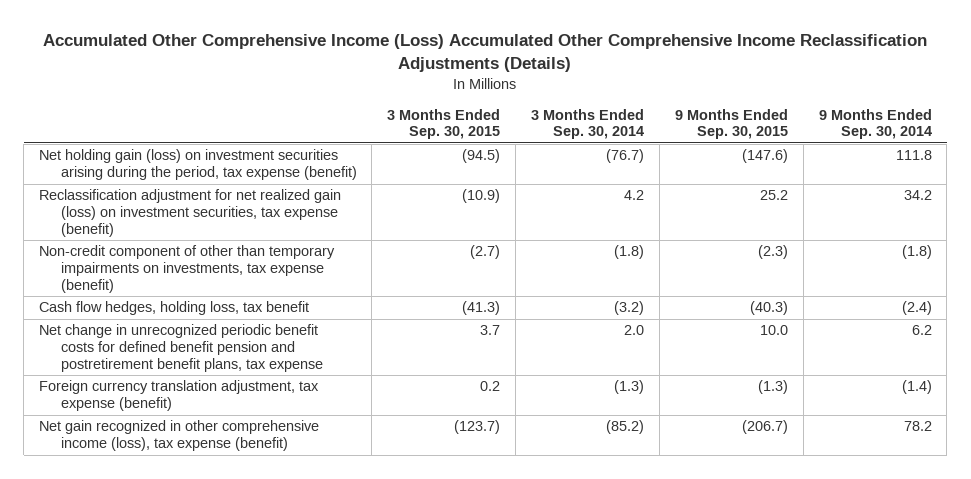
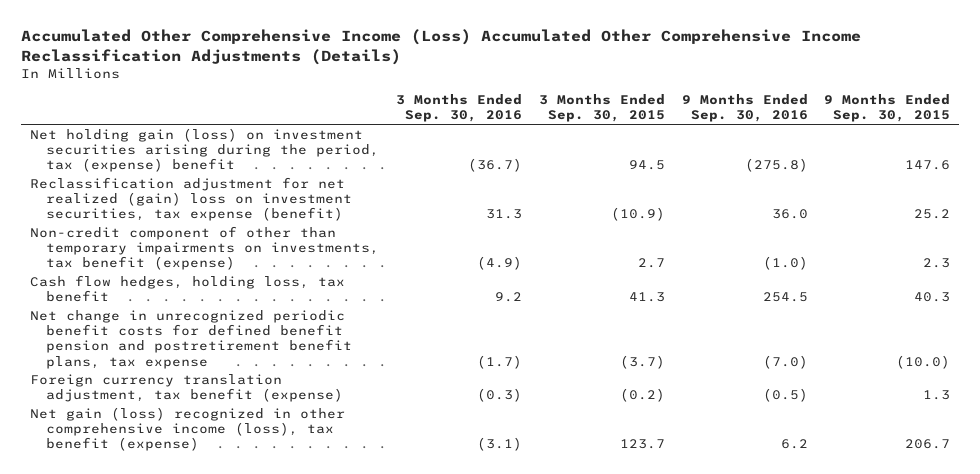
[531,108,645,140] 3 Months Ended Sep. 30, 2014 -> none
[818,108,932,140] 9 Months Ended Sep. 30, 2014 -> none
none -> [395,94,522,123] 3 Months Ended Sep. 30, 2016
none -> [681,94,808,123] 9 Months Ended Sep. 30, 2016
[38,149,357,181] Net holding gain (loss) on investment securities arising during the period, tax expense (benefit) -> [29,127,379,173] Net holding gain (loss) on investment securities arising during the period, tax (expense) benefit
[462,149,501,164] (94.5) -> [628,160,665,171] 94.5
[741,149,788,164] (147.6) -> [905,160,951,171] 147.6
[38,189,341,237] Reclassification adjustment for net realized gain (loss) on investment securities, tax expense (benefit) -> [29,176,352,222] Reclassification adjustment for net realized (gain) loss on investment securities, tax expense (benefit)
[38,245,335,293] Non-credit component of other than temporary impairments on investments, tax expense (benefit) -> [29,225,379,271] Non-credit component of other than temporary impairments on investments, tax benefit (expense)
[470,245,501,260] (2.7) -> [637,258,665,269] 2.7
[757,245,788,260] (2.3) -> [923,258,951,269] 2.3
[462,301,501,316] (41.3) -> [628,292,665,303] 41.3
[749,301,788,316] (40.3) -> [914,292,951,303] 40.3
[480,325,501,336] 3.7 -> [619,354,665,369] (3.7)
[759,325,788,336] 10.0 -> [896,354,951,369] (10.0)
[38,380,319,412] Foreign currency translation adjustment, tax expense (benefit) -> [29,373,343,403] Foreign currency translation adjustment, tax benefit (expense)
[480,381,501,392] 0.2 -> [619,388,665,403] (0.2)
[757,380,788,395] (1.3) -> [923,390,951,401] 1.3
[38,420,319,452] Net gain recognized in other comprehensive income (loss), tax expense (benefit) -> [29,406,345,452] Net gain (loss) recognized in other comprehensive income (loss), tax benefit (expense)
[454,420,501,435] (123.7) -> [619,439,665,450] 123.7
[741,420,788,435] (206.7) -> [905,439,951,450] 206.7

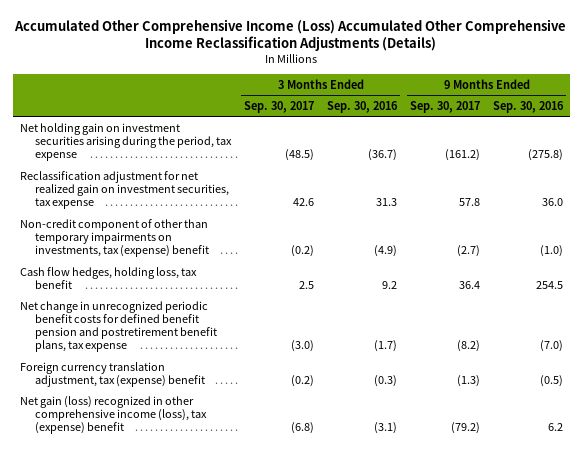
[538,94,665,123] 3 Months Ended Sep. 30, 2015 -> none
[824,94,951,123] 9 Months Ended Sep. 30, 2015 -> none
none -> [244,100,315,113] Sep. 30, 2017
none -> [410,100,481,113] Sep. 30, 2017
[29,127,379,173] Net holding gain (loss) on investment securities arising during the period, tax (expense) benefit -> [19,122,233,162] Net holding gain on investment securities arising during the period, tax expense
[29,176,352,222] Reclassification adjustment for net realized (gain) loss on investment securities, tax expense (benefit) -> [19,170,230,210] Reclassification adjustment for net realized gain on investment securities, tax expense
[29,225,379,271] Non-credit component of other than temporary impairments on investments, tax benefit (expense) -> [19,218,210,258] Non-credit component of other than temporary impairments on investments, tax (expense) benefit
[29,373,343,403] Foreign currency translation adjustment, tax benefit (expense) -> [19,361,206,387] Foreign currency translation adjustment, tax (expense) benefit
[29,406,345,452] Net gain (loss) recognized in other comprehensive income (loss), tax benefit (expense) -> [19,395,208,435] Net gain (loss) recognized in other comprehensive income (loss), tax (expense) benefit

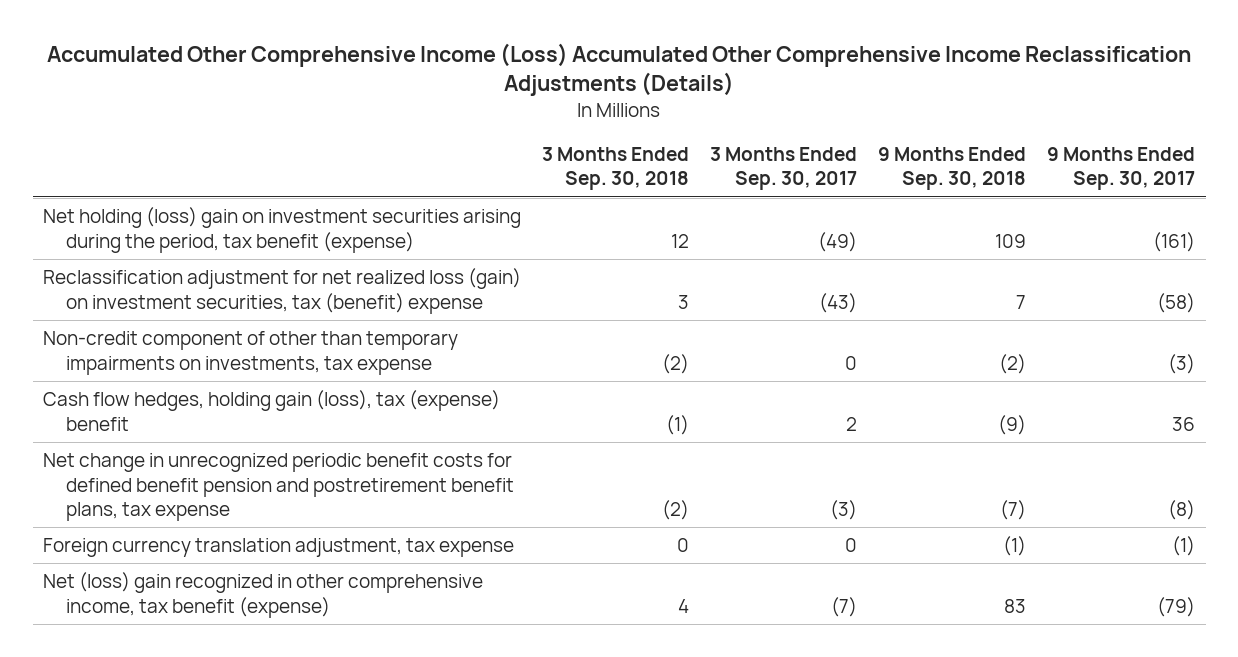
[327,100,399,113] Sep. 30, 2016 -> none
[493,100,565,113] Sep. 30, 2016 -> none
none -> [542,146,690,191] 3 Months Ended Sep. 30, 2018
none -> [878,146,1027,191] 9 Months Ended Sep. 30, 2018
[19,122,233,162] Net holding gain on investment securities arising during the period, tax expense -> [43,207,522,253] Net holding (loss) gain on investment securities arising during the period, tax benefit (expense)
[285,149,315,162] (48.5) -> [818,231,858,252] (49)
[445,149,481,162] (161.2) -> [1153,231,1196,252] (161)
[19,170,230,210] Reclassification adjustment for net realized gain on investment securities, tax expense -> [43,268,522,314] Reclassification adjustment for net realized loss (gain) on investment securities, tax (benefit) expense
[293,198,315,207] 42.6 -> [819,292,858,313] (43)
[459,198,481,207] 57.8 -> [1157,292,1196,313] (58)
[19,218,210,258] Non-credit component of other than temporary impairments on investments, tax (expense) benefit -> [43,331,459,375] Non-credit component of other than temporary impairments on investments, tax expense
[291,245,315,258] (0.2) -> [845,355,858,370] 0
[457,245,481,258] (2.7) -> [1168,353,1196,374] (3)
[19,266,197,289] Cash flow hedges, holding loss, tax benefit -> [43,390,501,431] Cash flow hedges, holding gain (loss), tax (expense) benefit
[299,280,315,289] 2.5 -> [846,416,858,431] 2
[459,280,481,289] 36.4 -> [1172,416,1196,431] 36
[291,340,315,353] (3.0) -> [830,500,858,521] (3)
[457,340,481,353] (8.2) -> [1168,500,1196,521] (8)
[19,361,206,387] Foreign currency translation adjustment, tax (expense) benefit -> [43,538,515,558] Foreign currency translation adjustment, tax expense
[291,374,315,387] (0.2) -> [845,538,858,553] 0
[457,374,481,387] (1.3) -> [1172,536,1196,557] (1)
[19,395,208,435] Net gain (loss) recognized in other comprehensive income (loss), tax (expense) benefit -> [43,572,484,618] Net (loss) gain recognized in other comprehensive income, tax benefit (expense)
[291,422,315,435] (6.8) -> [831,596,858,617] (7)
[451,422,481,435] (79.2) -> [1157,596,1196,617] (79)

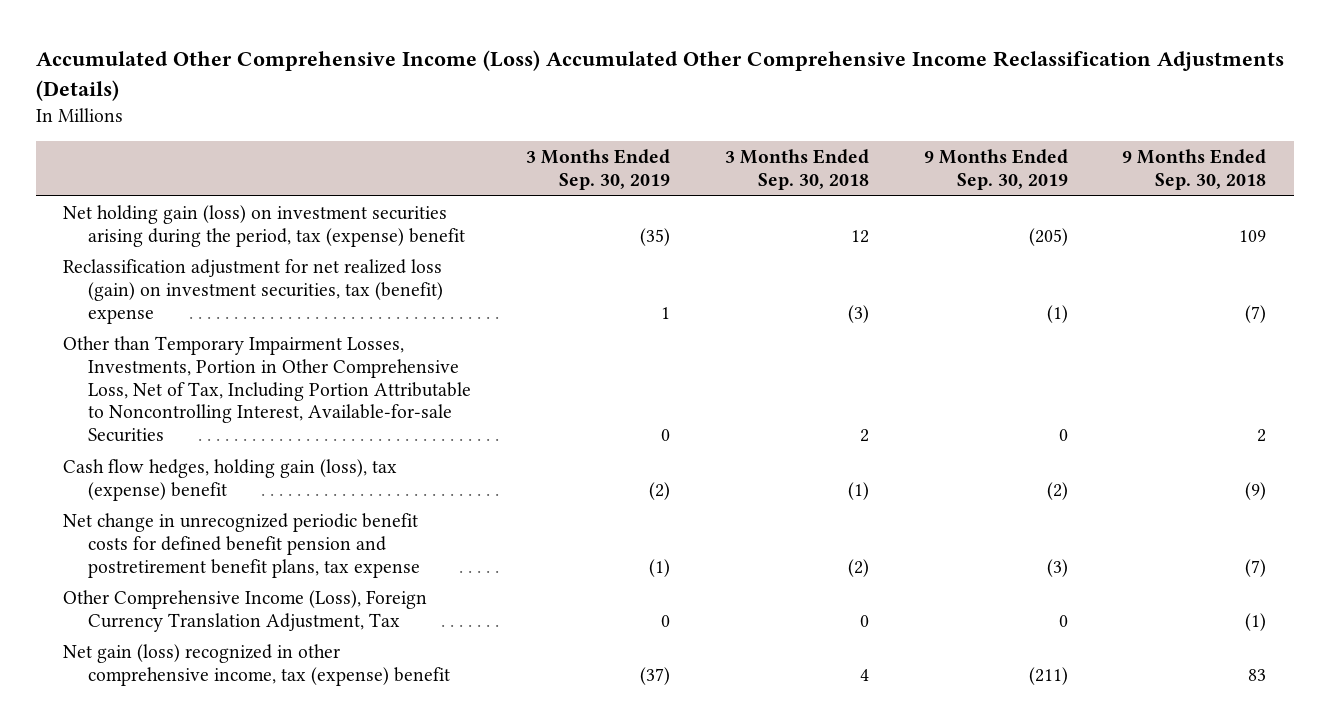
[710,146,858,191] 3 Months Ended Sep. 30, 2017 -> none
[1047,146,1196,191] 9 Months Ended Sep. 30, 2017 -> none
none -> [526,149,671,191] 3 Months Ended Sep. 30, 2019
none -> [923,149,1068,191] 9 Months Ended Sep. 30, 2019
[43,331,459,375] Non-credit component of other than temporary impairments on investments, tax expense -> none
[43,207,522,253] Net holding (loss) gain on investment securities arising during the period, tax benefit (expense) -> [63,205,466,247] Net holding gain (loss) on investment securities arising during the period, tax (expense) benefit
[678,294,690,309] 3 -> [847,304,869,323] (3)
[1016,294,1027,309] 7 -> [1245,304,1267,323] (7)
none -> [63,336,472,443] Other than Temporary Impairment Losses, Investments, Portion in Other Comprehensive Loss, Net of Tax, Including Portion Attributable to Noncontrolling Interest, Available-for-sale Securities
[43,538,515,558] Foreign currency translation adjustment, tax expense -> [63,590,428,632] Other Comprehensive Income (Loss), Foreign Currency Translation Adjustment, Tax
[43,572,484,618] Net (loss) gain recognized in other comprehensive income, tax benefit (expense) -> [63,644,451,686] Net gain (loss) recognized in other comprehensive income, tax (expense) benefit

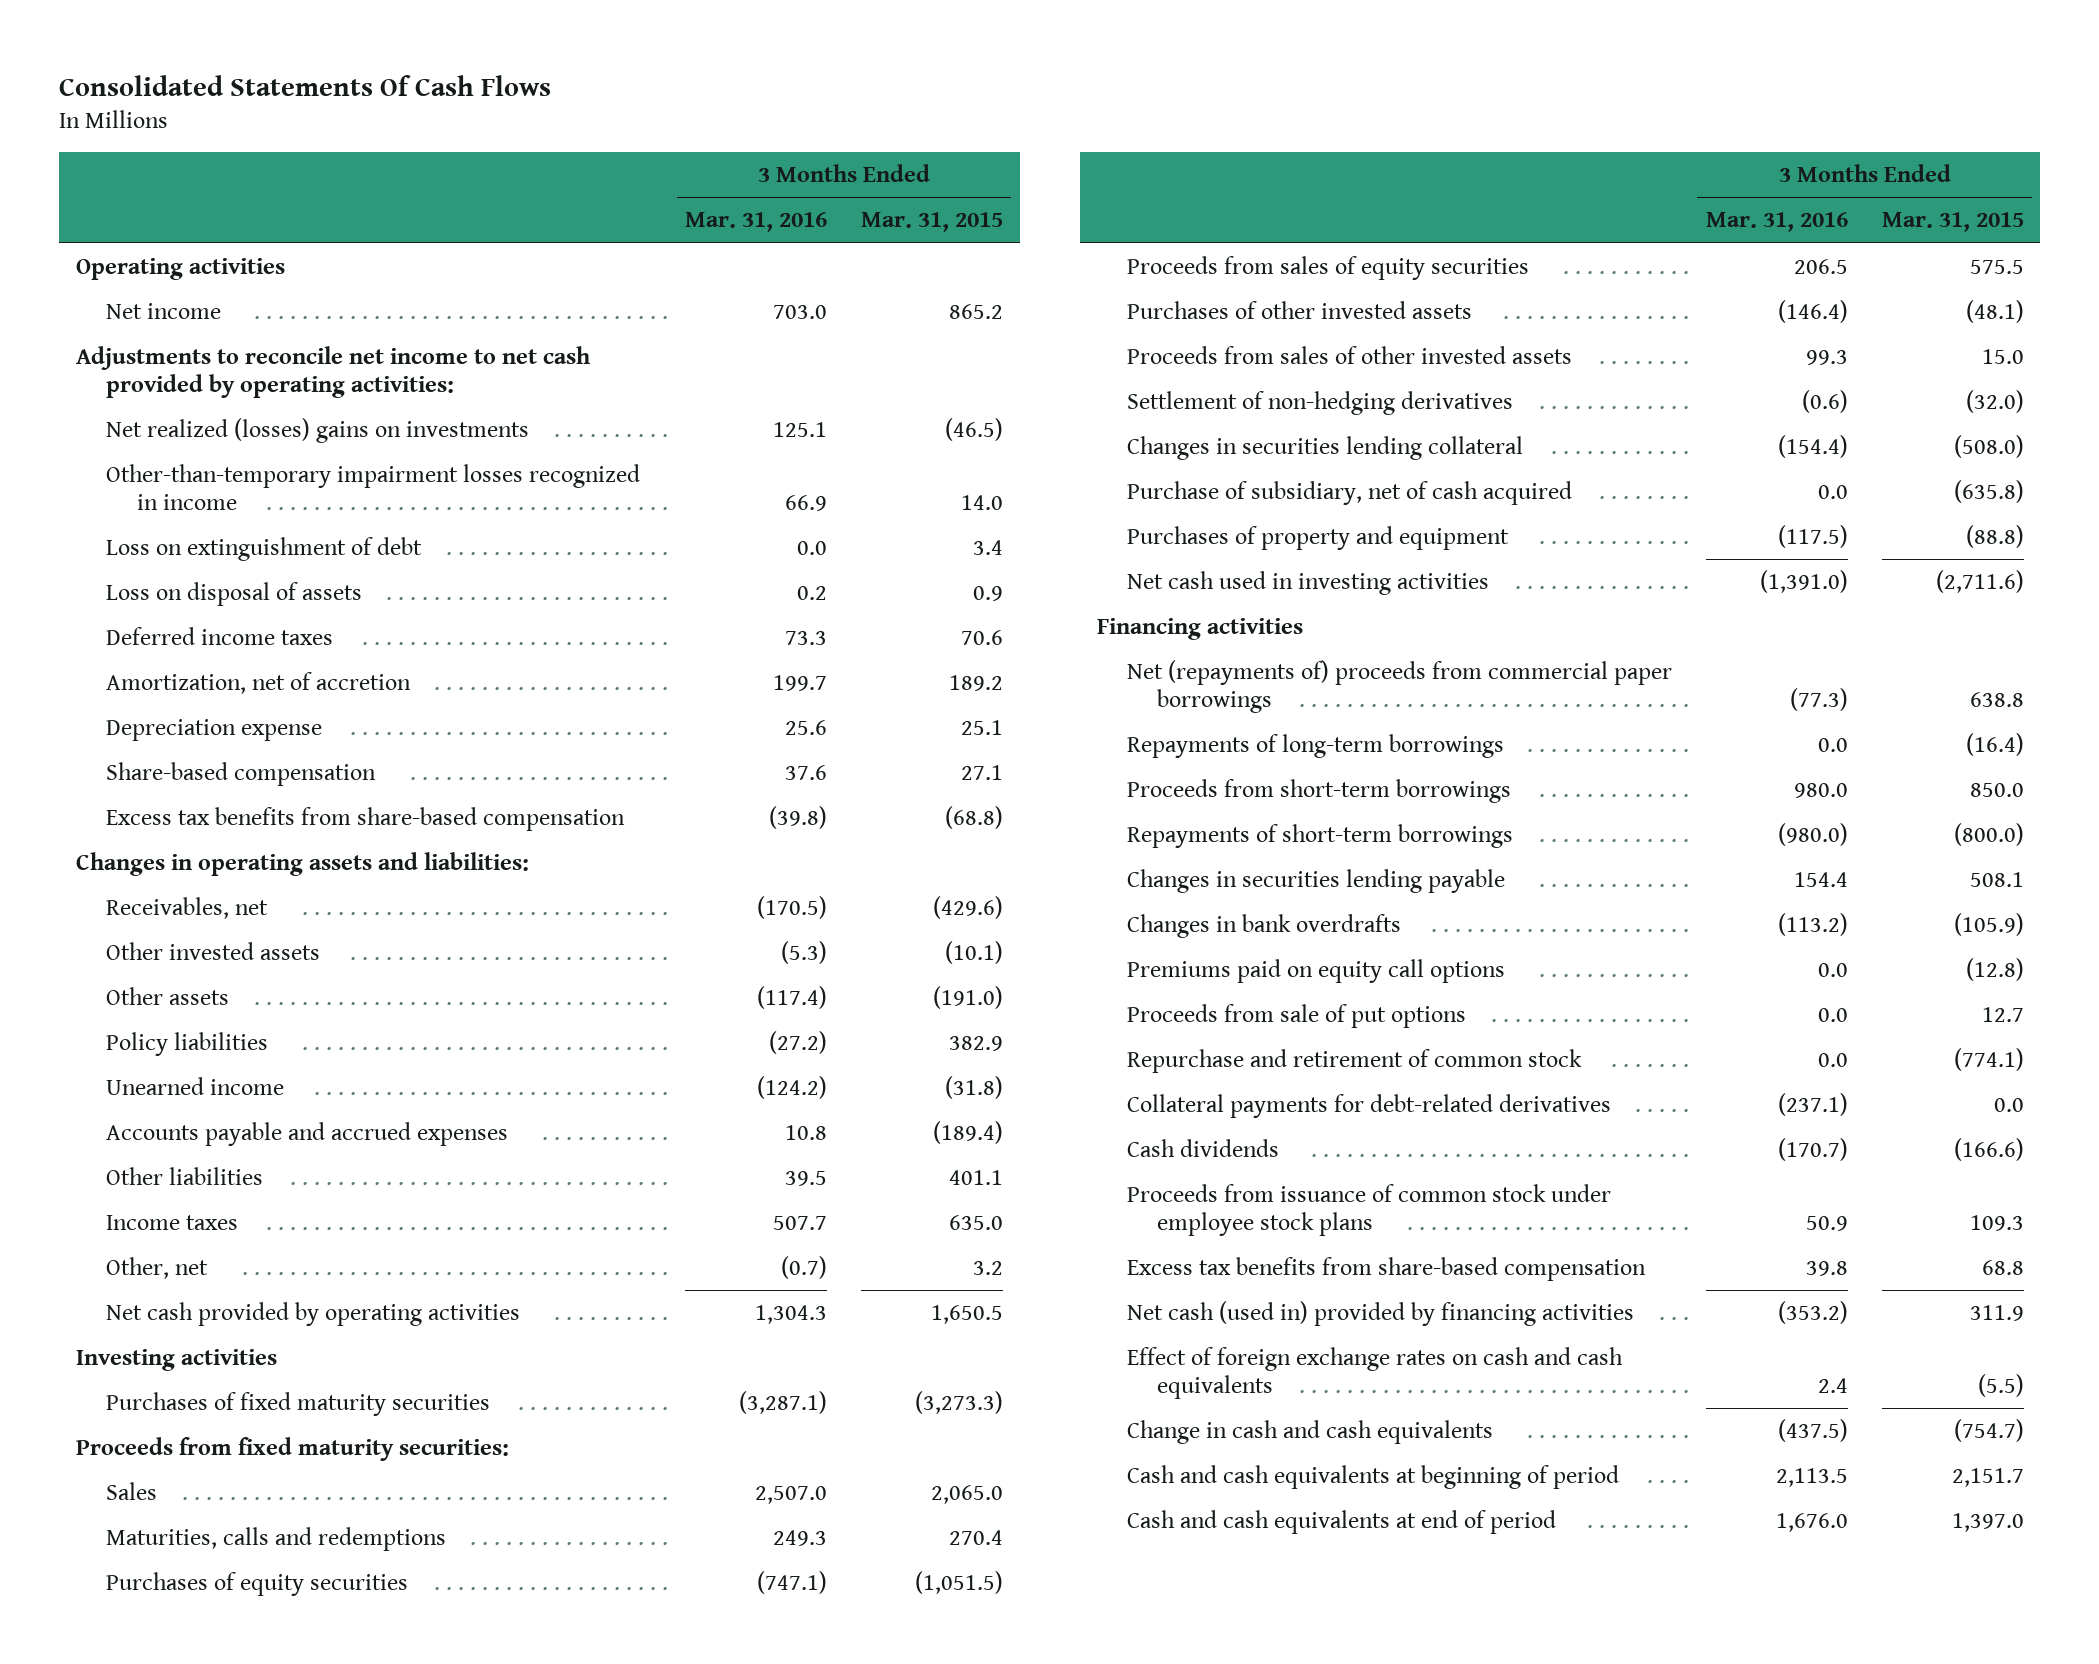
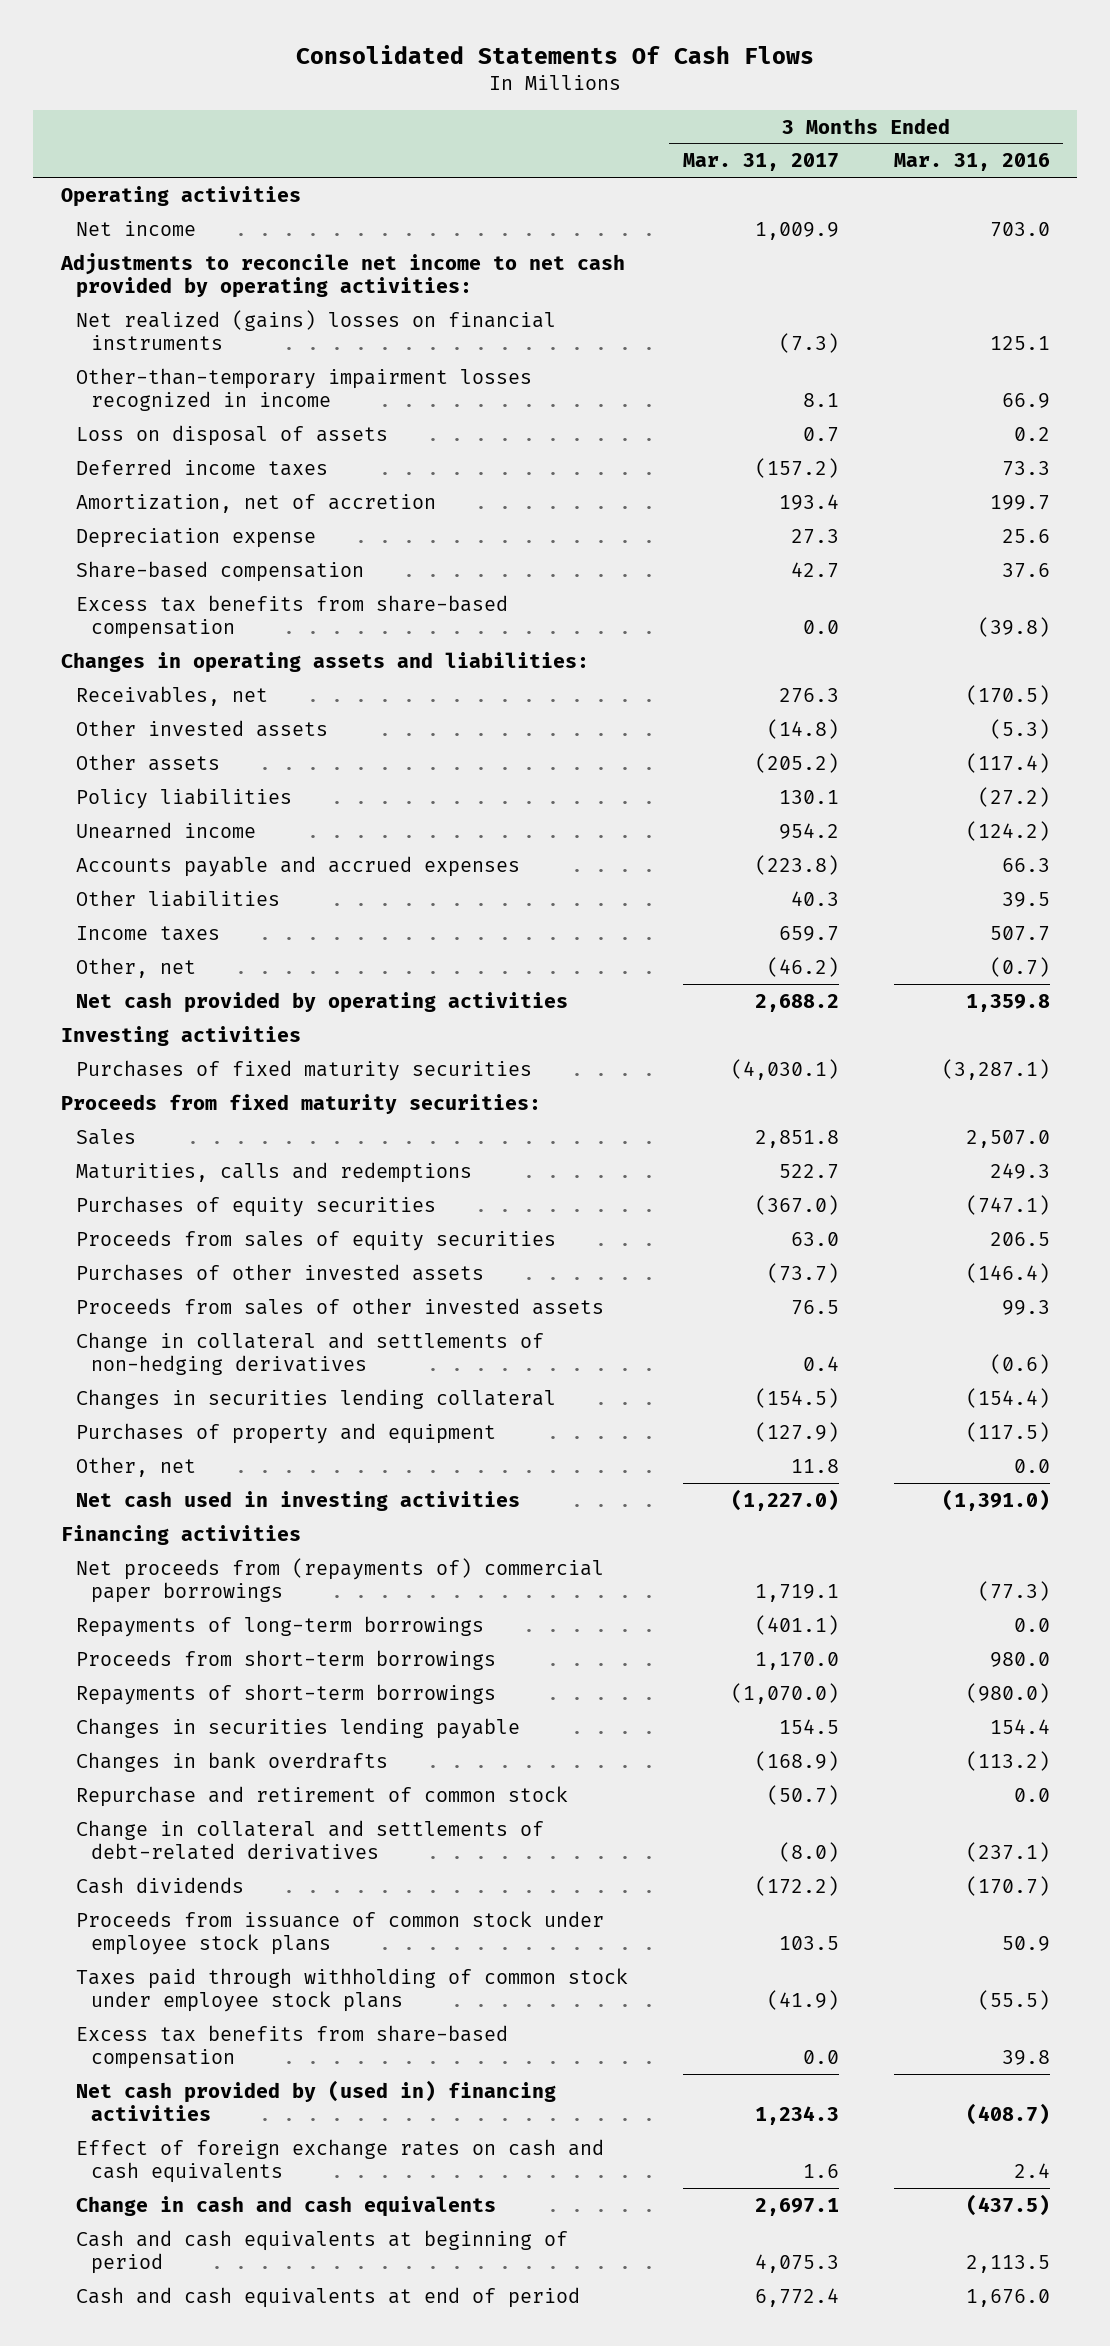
[860,212,1003,233] Mar. 31, 2015 -> none
none -> [682,153,839,172] Mar. 31, 2017
[106,417,530,443] Net realized (losses) gains on investments -> [76,309,557,351] Net realized (gains) losses on financial instruments
[106,536,423,561] Loss on extinguishment of debt -> none
[784,1124,827,1140] 10.8 -> [1001,857,1050,872] 66.3
[754,1304,827,1324] 1,304.3 -> [965,993,1050,1012] 1,359.8
[1126,390,1513,415] Settlement of non-hedging derivatives -> [76,1331,545,1376] Change in collateral and settlements of non-hedging derivatives
[1126,480,1572,505] Purchase of subsidiary, net of cash acquired -> none
none -> [76,1456,197,1477] Other, net
[1126,659,1672,713] Net (repayments of) proceeds from commercial paper borrowings -> [76,1557,605,1604] Net proceeds from (repayments of) commercial paper borrowings
[1126,958,1505,983] Premiums paid on equity call options -> none
[1126,1003,1466,1028] Proceeds from sale of put options -> none
[1126,1093,1611,1118] Collateral payments for debt-related derivatives -> [76,1819,545,1861] Change in collateral and settlements of debt-related derivatives
none -> [76,1967,629,2013] Taxes paid through withholding of common stock under employee stock plans
[1126,1300,1634,1326] Net cash (used in) provided by financing activities -> [76,2079,557,2122] Net cash provided by (used in) financing activities
[1777,1300,1848,1324] (353.2) -> [965,2103,1050,2126] (408.7)

